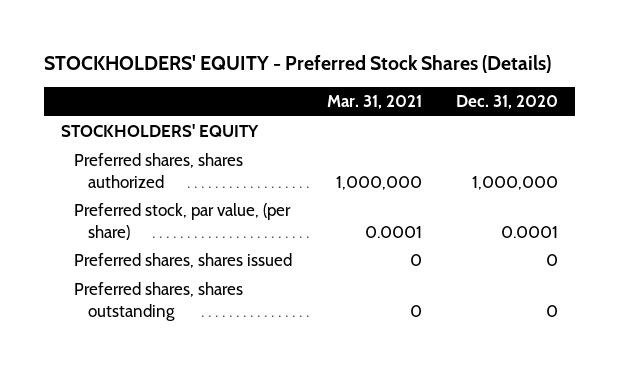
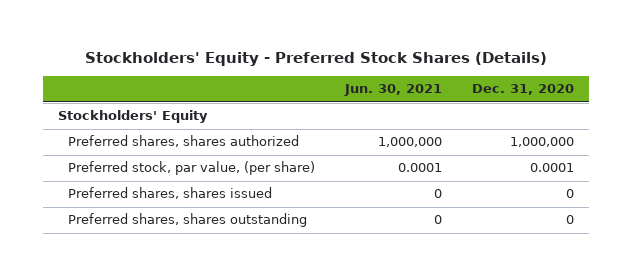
[43,54,551,73] STOCKHOLDERS' EQUITY - Preferred Stock Shares (Details) -> [85,52,548,67] Stockholders' Equity - Preferred Stock Shares (Details)
[326,95,422,110] Mar. 31, 2021 -> none
none -> [343,84,442,97] Jun. 30, 2021
[60,124,259,138] STOCKHOLDERS' EQUITY -> [58,110,209,124] Stockholders' Equity

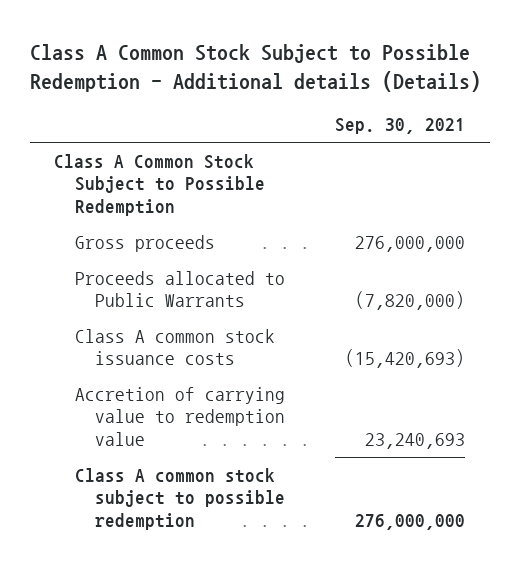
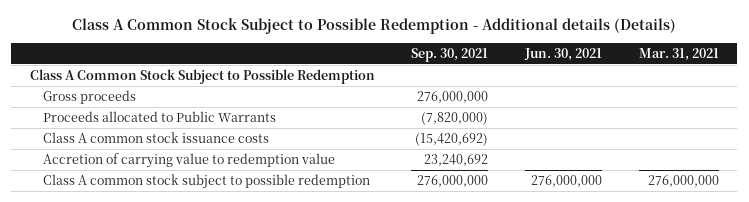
none -> [524,47,603,61] Jun. 30, 2021
none -> [638,47,719,61] Mar. 31, 2021
[344,349,465,369] (15,420,693) -> [415,133,489,147] (15,420,692)
[364,432,465,449] 23,240,693 -> [424,154,489,167] 23,240,692

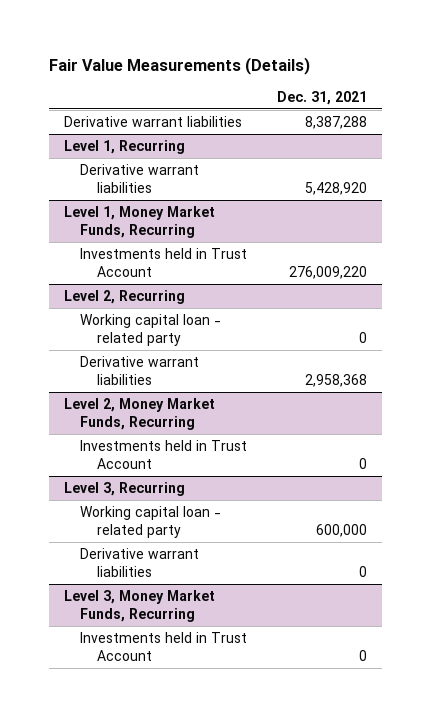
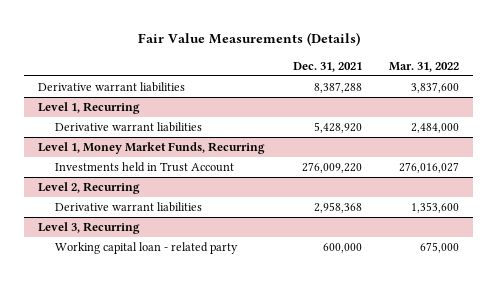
none -> [389,61,460,72] Mar. 31, 2022
[80,313,222,347] Working capital loan - related party -> none
[63,397,215,431] Level 2, Money Market Funds, Recurring -> none
[80,439,248,470] Investments held in Trust Account -> none
[80,547,200,578] Derivative warrant liabilities -> none
[63,589,215,623] Level 3, Money Market Funds, Recurring -> none
[80,631,248,662] Investments held in Trust Account -> none

